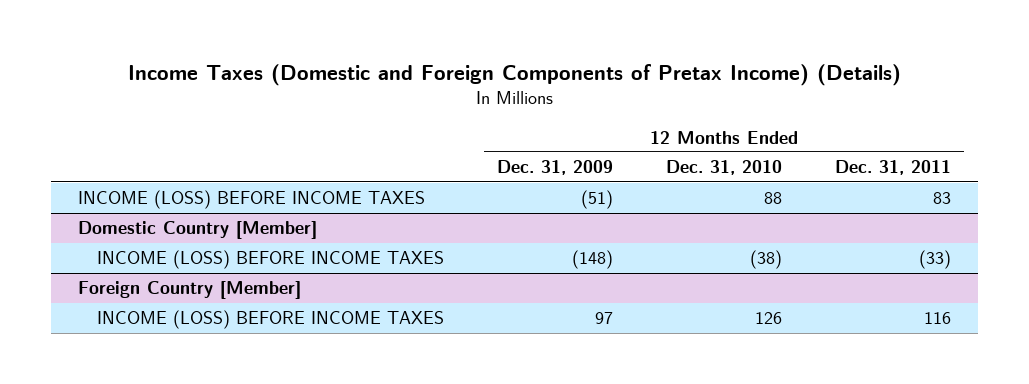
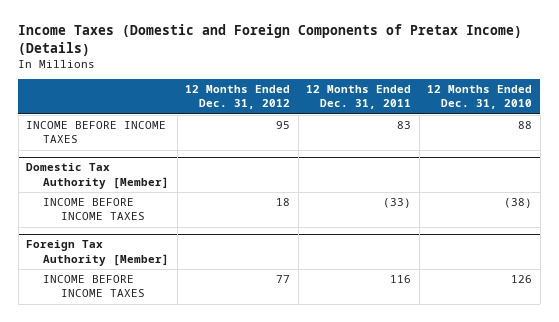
[497,160,614,176] Dec. 31, 2009 -> none
none -> [185,85,291,110] 12 Months Ended Dec. 31, 2012
[77,221,317,240] Domestic Country [Member] -> none
[77,281,301,300] Foreign Country [Member] -> none
[77,190,425,210] INCOME (LOSS) BEFORE INCOME TAXES -> [26,121,167,144] INCOME BEFORE INCOME TAXES
none -> [26,163,170,189] Domestic Tax Authority [Member]
[97,250,445,270] INCOME (LOSS) BEFORE INCOME TAXES -> [43,198,145,221] INCOME BEFORE INCOME TAXES
none -> [26,240,170,266] Foreign Tax Authority [Member]
[97,310,445,330] INCOME (LOSS) BEFORE INCOME TAXES -> [43,275,145,298] INCOME BEFORE INCOME TAXES

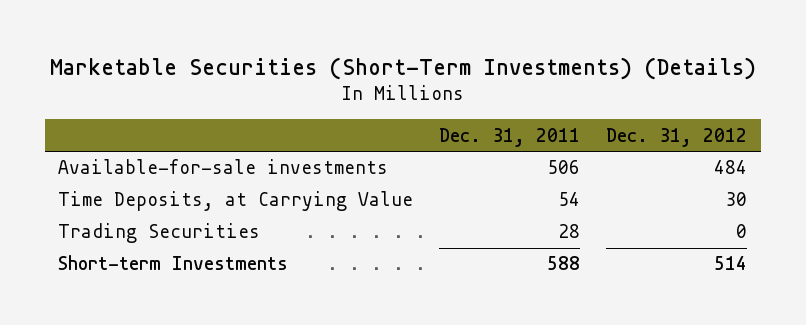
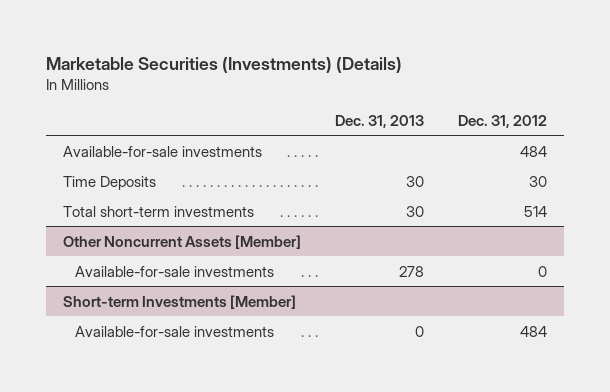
[49,56,756,80] Marketable Securities (Short-Term Investments) (Details) -> [46,56,403,73] Marketable Securities (Investments) (Details)
[439,127,581,147] Dec. 31, 2011 -> none
none -> [335,114,425,128] Dec. 31, 2013
[58,223,261,244] Trading Securities -> none
[58,191,414,212] Time Deposits, at Carrying Value -> [63,175,157,190] Time Deposits
[58,255,289,271] Short-term Investments -> [63,205,255,217] Total short-term investments
none -> [63,234,302,249] Other Noncurrent Assets [Member]
none -> [75,265,275,277] Available-for-sale investments
none -> [63,294,297,309] Short-term Investments [Member]
none -> [75,325,275,337] Available-for-sale investments

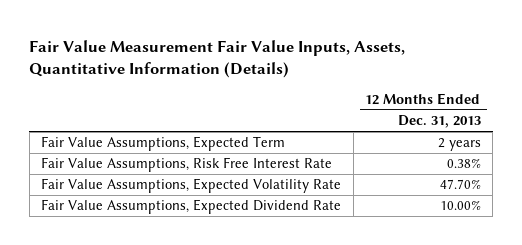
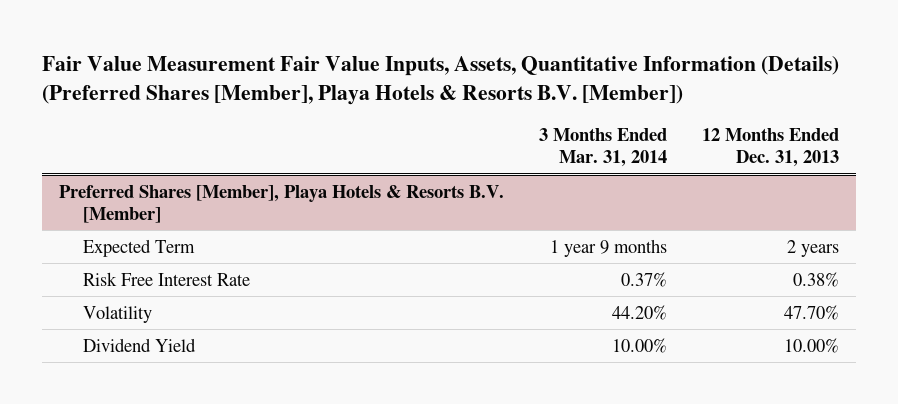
[29,39,406,78] Fair Value Measurement Fair Value Inputs, Assets, Quantitative Information (Details) -> [41,55,839,105] Fair Value Measurement Fair Value Inputs, Assets, Quantitative Information (Details) (Preferred Shares [Member], Playa Hotels & Resorts B.V. [Member])
none -> [538,128,667,168] 3 Months Ended Mar. 31, 2014
none -> [59,184,505,223] Preferred Shares [Member], Playa Hotels & Resorts B.V. [Member]
[41,136,286,152] Fair Value Assumptions, Expected Term -> [82,238,195,257] Expected Term
[41,157,333,173] Fair Value Assumptions, Risk Free Interest Rate -> [82,271,250,286] Risk Free Interest Rate
[41,178,342,194] Fair Value Assumptions, Expected Volatility Rate -> [82,305,152,323] Volatility
[41,199,342,215] Fair Value Assumptions, Expected Dividend Rate -> [82,337,196,352] Dividend Yield

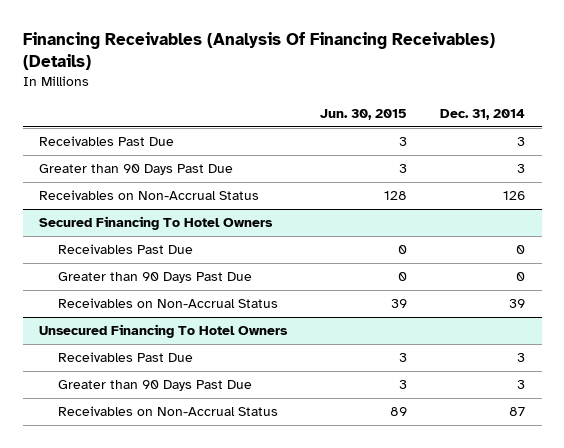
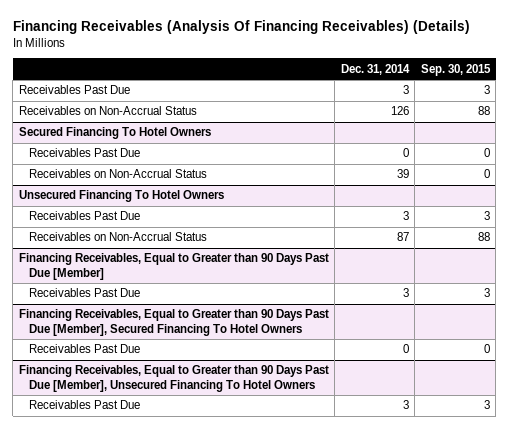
[320,109,408,121] Jun. 30, 2015 -> none
none -> [420,63,491,76] Sep. 30, 2015
[39,164,234,176] Greater than 90 Days Past Due -> none
[57,272,252,284] Greater than 90 Days Past Due -> none
[57,380,252,392] Greater than 90 Days Past Due -> none
none -> [18,253,329,281] Financing Receivables, Equal to Greater than 90 Days Past Due [Member]
none -> [28,288,140,298] Receivables Past Due
none -> [18,309,329,337] Financing Receivables, Equal to Greater than 90 Days Past Due [Member], Secured Financing To Hotel Owners
none -> [28,344,140,354] Receivables Past Due
none -> [18,365,329,393] Financing Receivables, Equal to Greater than 90 Days Past Due [Member], Unsecured Financing To Hotel Owners
none -> [28,400,140,410] Receivables Past Due

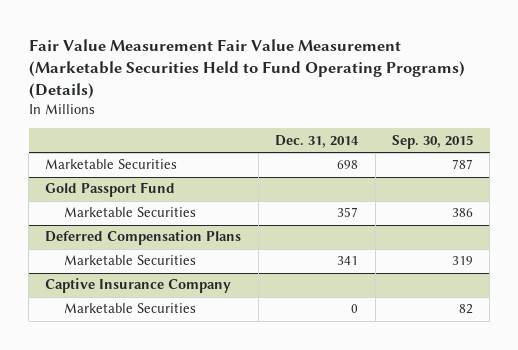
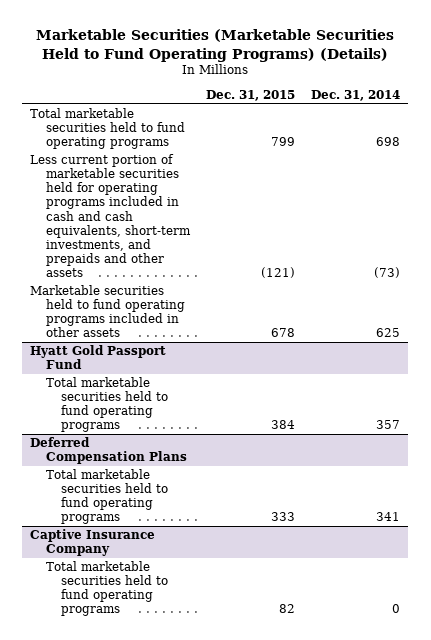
[28,38,465,99] Fair Value Measurement Fair Value Measurement (Marketable Securities Held to Fund Operating Programs) (Details) -> [36,29,395,62] Marketable Securities (Marketable Securities Held to Fund Operating Programs) (Details)
[391,134,473,149] Sep. 30, 2015 -> none
none -> [206,90,296,102] Dec. 31, 2015
[45,159,178,170] Marketable Securities -> [30,108,185,150] Total marketable securities held to fund operating programs
none -> [30,154,191,278] Less current portion of marketable securities held for operating programs included in cash and cash equivalents, short-term investments, and prepaids and other assets
none -> [30,285,185,338] Marketable securities held to fund operating programs included in other assets
[45,182,176,198] Gold Passport Fund -> [30,345,167,370] Hyatt Gold Passport Fund
[64,207,197,218] Marketable Securities -> [45,377,169,433] Total marketable securities held to fund operating programs
[64,255,197,266] Marketable Securities -> [45,469,169,525] Total marketable securities held to fund operating programs
[64,303,197,314] Marketable Securities -> [45,561,169,617] Total marketable securities held to fund operating programs

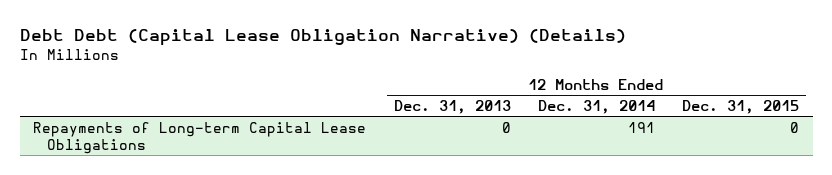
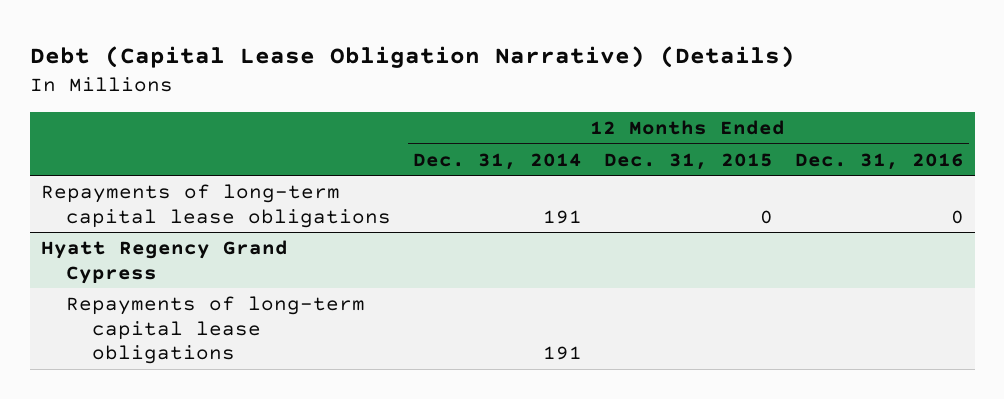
[19,29,626,47] Debt Debt (Capital Lease Obligation Narrative) (Details) -> [29,45,795,68] Debt (Capital Lease Obligation Narrative) (Details)
[393,99,511,114] Dec. 31, 2013 -> none
none -> [794,152,964,170] Dec. 31, 2016
[33,121,367,154] Repayments of Long-term Capital Lease Obligations -> [40,184,392,228] Repayments of long-term capital lease obligations
none -> [40,240,288,284] Hyatt Regency Grand Cypress
none -> [66,296,366,365] Repayments of long-term capital lease obligations

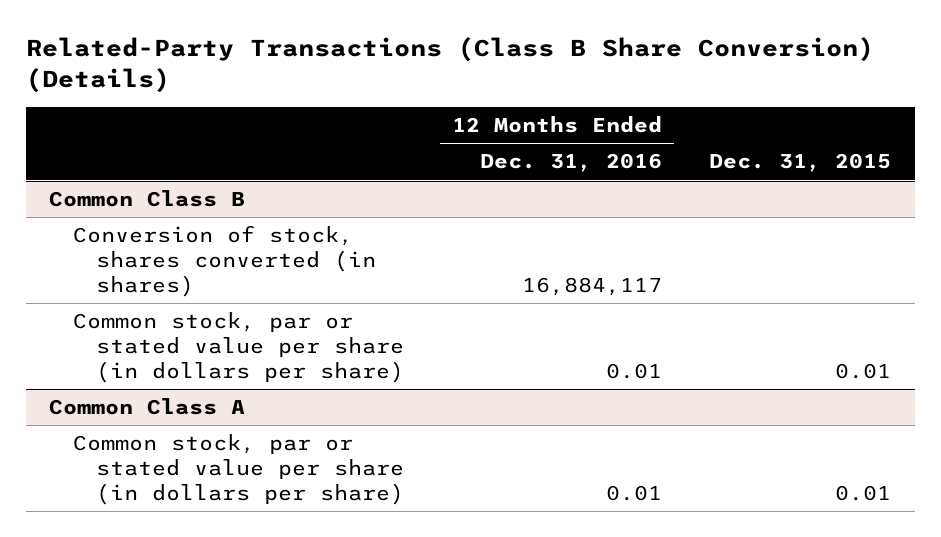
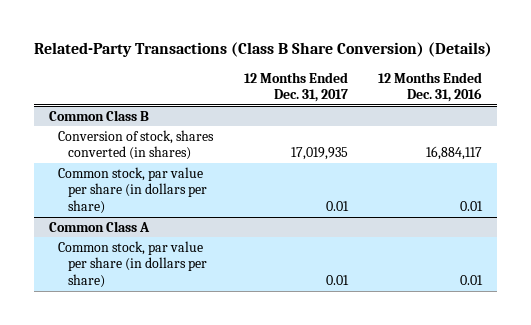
[709,153,892,173] Dec. 31, 2015 -> none
none -> [243,71,348,103] 12 Months Ended Dec. 31, 2017
[72,312,405,383] Common stock, par or stated value per share (in dollars per share) -> [58,166,208,215] Common stock, par value per share (in dollars per share)
[72,434,405,505] Common stock, par or stated value per share (in dollars per share) -> [58,240,208,289] Common stock, par value per share (in dollars per share)

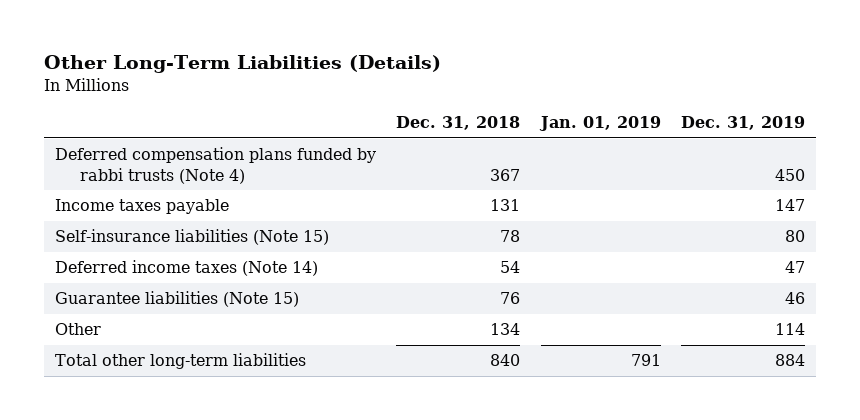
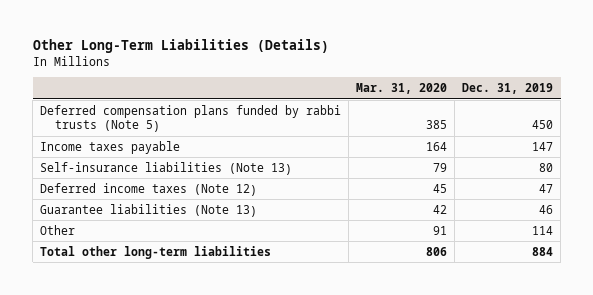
[396,116,521,131] Dec. 31, 2018 -> none
[538,116,661,132] Jan. 01, 2019 -> none
none -> [356,83,448,95] Mar. 31, 2020
[54,147,376,184] Deferred compensation plans funded by rabbi trusts (Note 4) -> [40,104,342,133] Deferred compensation plans funded by rabbi trusts (Note 5)
[54,229,329,246] Self-insurance liabilities (Note 15) -> [40,161,293,175] Self-insurance liabilities (Note 13)
[54,260,318,277] Deferred income taxes (Note 14) -> [40,182,258,196] Deferred income taxes (Note 12)
[54,291,299,308] Guarantee liabilities (Note 15) -> [40,203,258,217] Guarantee liabilities (Note 13)

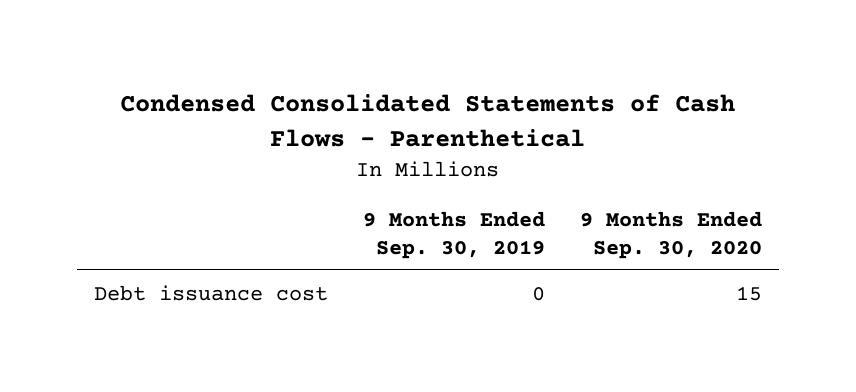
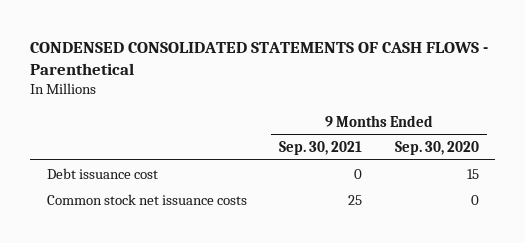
[120,94,736,147] Condensed Consolidated Statements of Cash Flows - Parenthetical -> [30,41,489,76] CONDENSED CONSOLIDATED STATEMENTS OF CASH FLOWS - Parenthetical
[363,211,546,260] 9 Months Ended Sep. 30, 2019 -> none
none -> [279,141,363,156] Sep. 30, 2021
none -> [46,193,247,205] Common stock net issuance costs

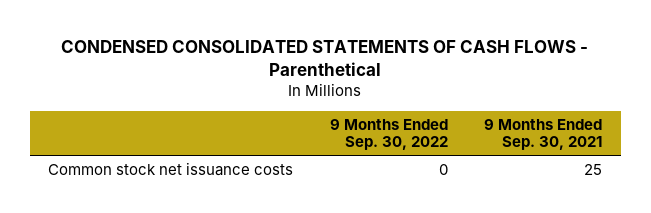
[394,141,479,156] Sep. 30, 2020 -> none
none -> [329,119,448,151] 9 Months Ended Sep. 30, 2022
[46,167,158,179] Debt issuance cost -> none

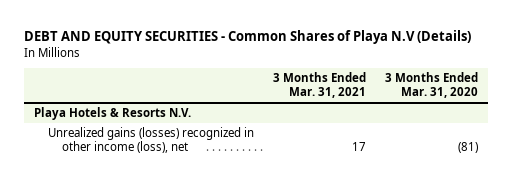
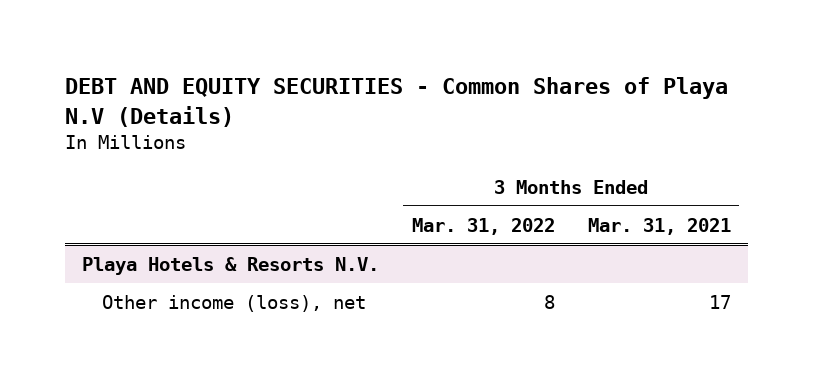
[385,72,479,99] 3 Months Ended Mar. 31, 2020 -> none
none -> [411,217,555,235] Mar. 31, 2022
[47,127,254,154] Unrealized gains (losses) recognized in other income (loss), net -> [101,294,366,312] Other income (loss), net

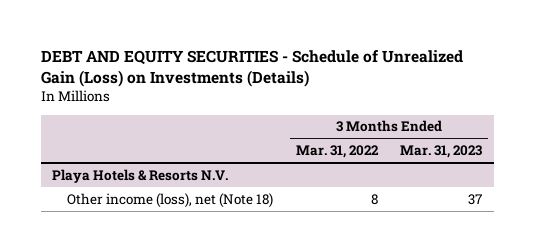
[65,77,729,127] DEBT AND EQUITY SECURITIES - Common Shares of Playa N.V (Details) -> [40,49,463,87] DEBT AND EQUITY SECURITIES - Schedule of Unrealized Gain (Loss) on Investments (Details)
[587,217,731,235] Mar. 31, 2021 -> none
none -> [400,145,483,159] Mar. 31, 2023
[101,294,366,312] Other income (loss), net -> [67,192,274,208] Other income (loss), net (Note 18)

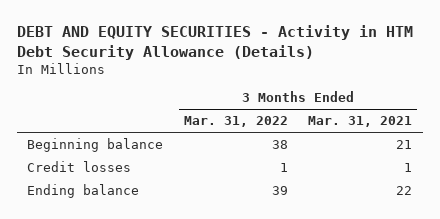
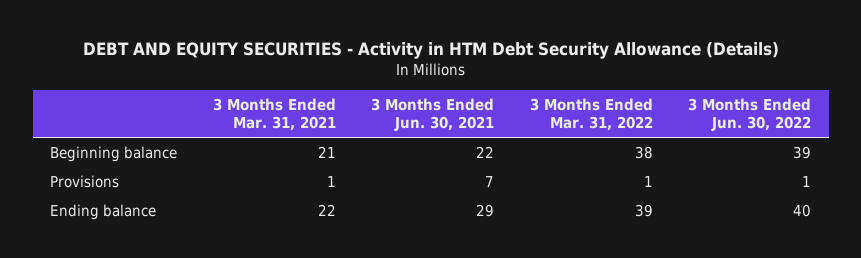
none -> [371,97,495,132] 3 Months Ended Jun. 30, 2021
none -> [687,97,811,132] 3 Months Ended Jun. 30, 2022
[27,161,132,173] Credit losses -> [50,174,120,188] Provisions

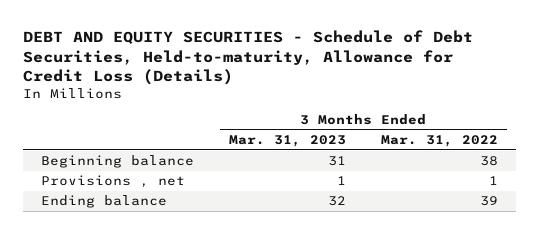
[82,42,779,60] DEBT AND EQUITY SECURITIES - Activity in HTM Debt Security Allowance (Details) -> [23,30,474,86] DEBT AND EQUITY SECURITIES - Schedule of Debt Securities, Held-to-maturity, Allowance for Credit Loss (Details)
[212,97,336,132] 3 Months Ended Mar. 31, 2021 -> none
[371,97,495,132] 3 Months Ended Jun. 30, 2021 -> none
[687,97,811,132] 3 Months Ended Jun. 30, 2022 -> none
none -> [228,135,346,148] Mar. 31, 2023
[50,174,120,188] Provisions -> [40,175,185,189] Provisions , net

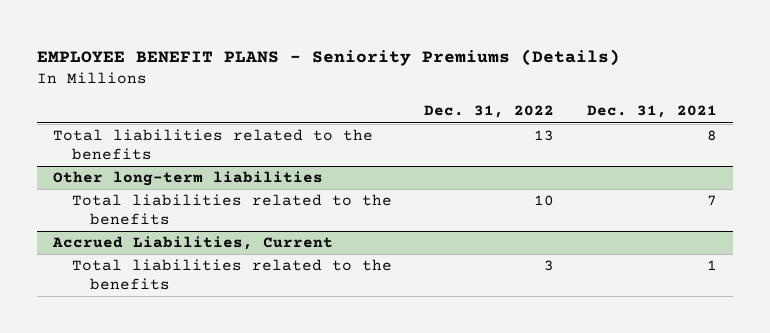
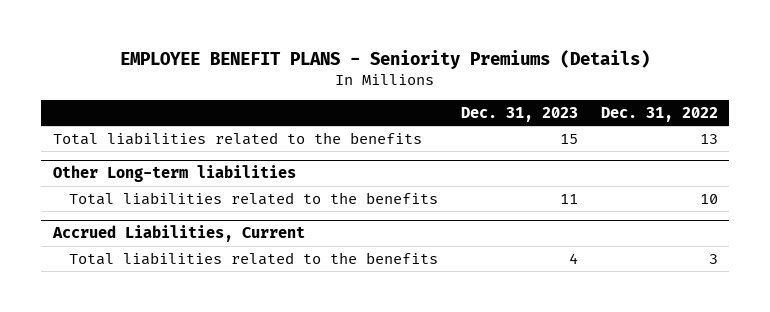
[586,105,717,119] Dec. 31, 2021 -> none
none -> [460,106,578,122] Dec. 31, 2023
[53,171,324,187] Other long-term liabilities -> [52,165,296,183] Other Long-term liabilities

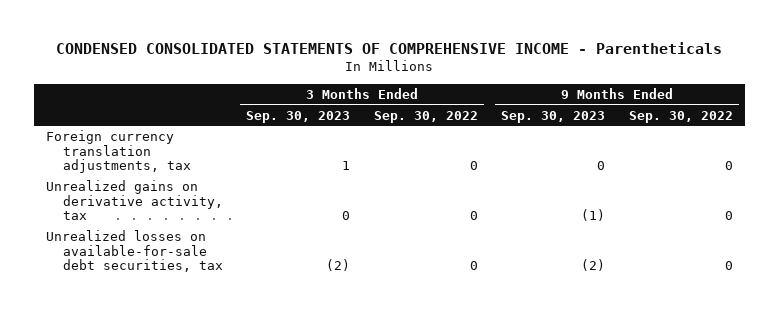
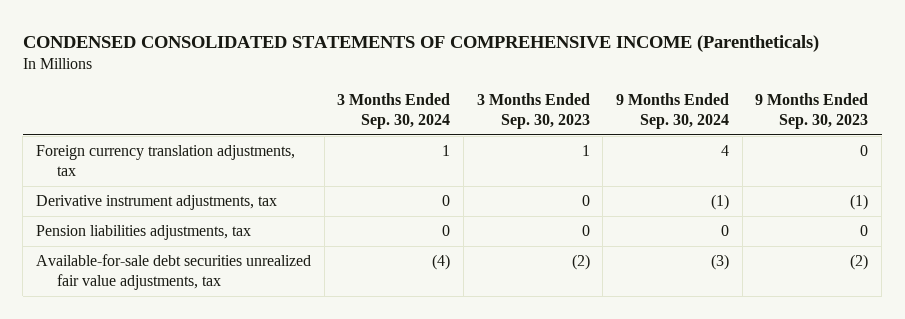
[56,41,723,54] CONDENSED CONSOLIDATED STATEMENTS OF COMPREHENSIVE INCOME - Parentheticals -> [22,34,819,52] CONDENSED CONSOLIDATED STATEMENTS OF COMPREHENSIVE INCOME (Parentheticals)
[373,110,478,123] Sep. 30, 2022 -> none
[628,110,733,123] Sep. 30, 2022 -> none
none -> [337,93,451,130] 3 Months Ended Sep. 30, 2024
none -> [616,93,730,130] 9 Months Ended Sep. 30, 2024
[45,179,223,221] Unrealized gains on derivative activity, tax -> [36,194,278,210] Derivative instrument adjustments, tax
none -> [36,224,252,240] Pension liabilities adjustments, tax
[45,229,223,273] Unrealized losses on available-for-sale debt securities, tax -> [36,253,312,291] Available-for-sale debt securities unrealized fair value adjustments, tax

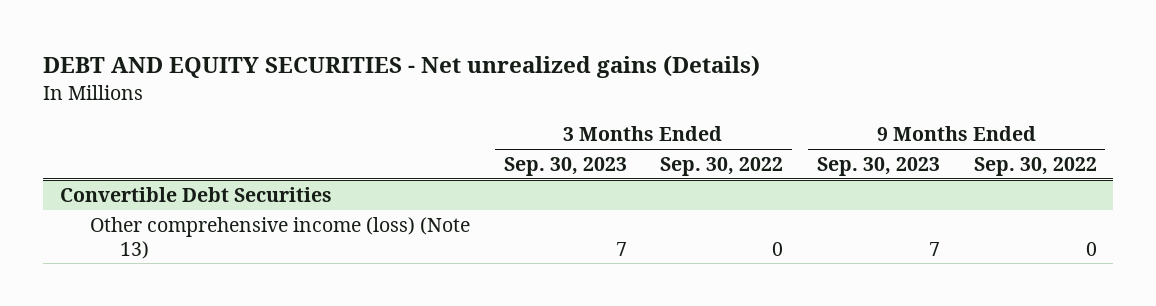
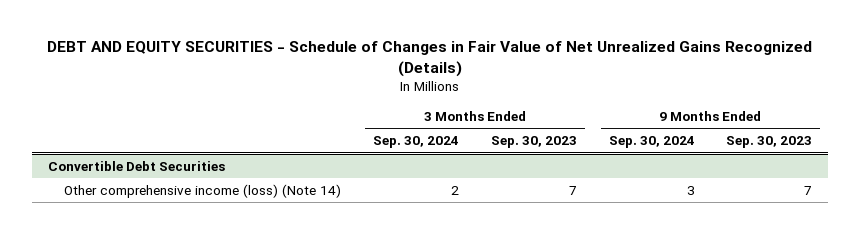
[43,55,761,79] DEBT AND EQUITY SECURITIES - Net unrealized gains (Details) -> [46,41,812,77] DEBT AND EQUITY SECURITIES - Schedule of Changes in Fair Value of Net Unrealized Gains Recognized (Details)
[660,157,784,177] Sep. 30, 2022 -> none
[973,157,1097,177] Sep. 30, 2022 -> none
none -> [373,136,460,149] Sep. 30, 2024
none -> [608,136,695,149] Sep. 30, 2024
[89,216,470,259] Other comprehensive income (loss) (Note 13) -> [64,183,342,198] Other comprehensive income (loss) (Note 14)

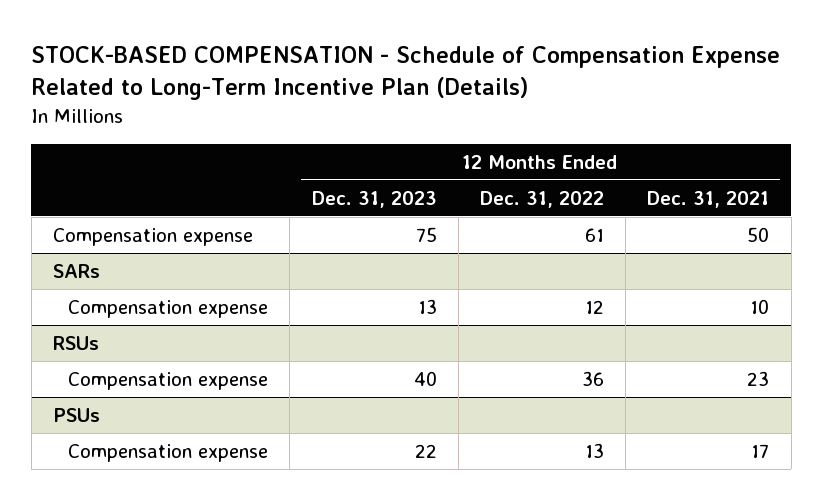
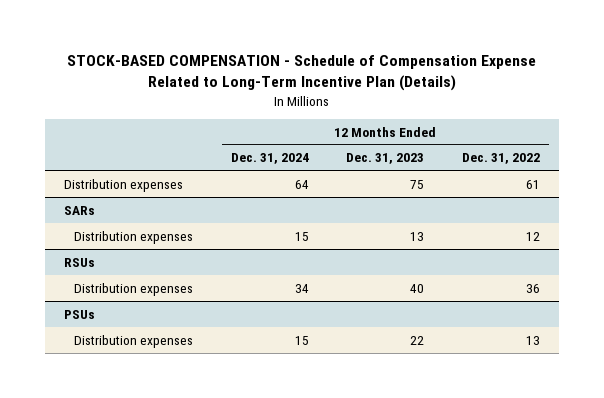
[647,190,770,208] Dec. 31, 2021 -> none
none -> [230,153,309,165] Dec. 31, 2024
[52,228,253,247] Compensation expense -> [64,178,184,192] Distribution expenses
[68,300,269,319] Compensation expense -> [74,230,194,244] Distribution expenses
[68,372,269,391] Compensation expense -> [74,282,194,296] Distribution expenses
[68,444,269,463] Compensation expense -> [74,334,194,348] Distribution expenses

